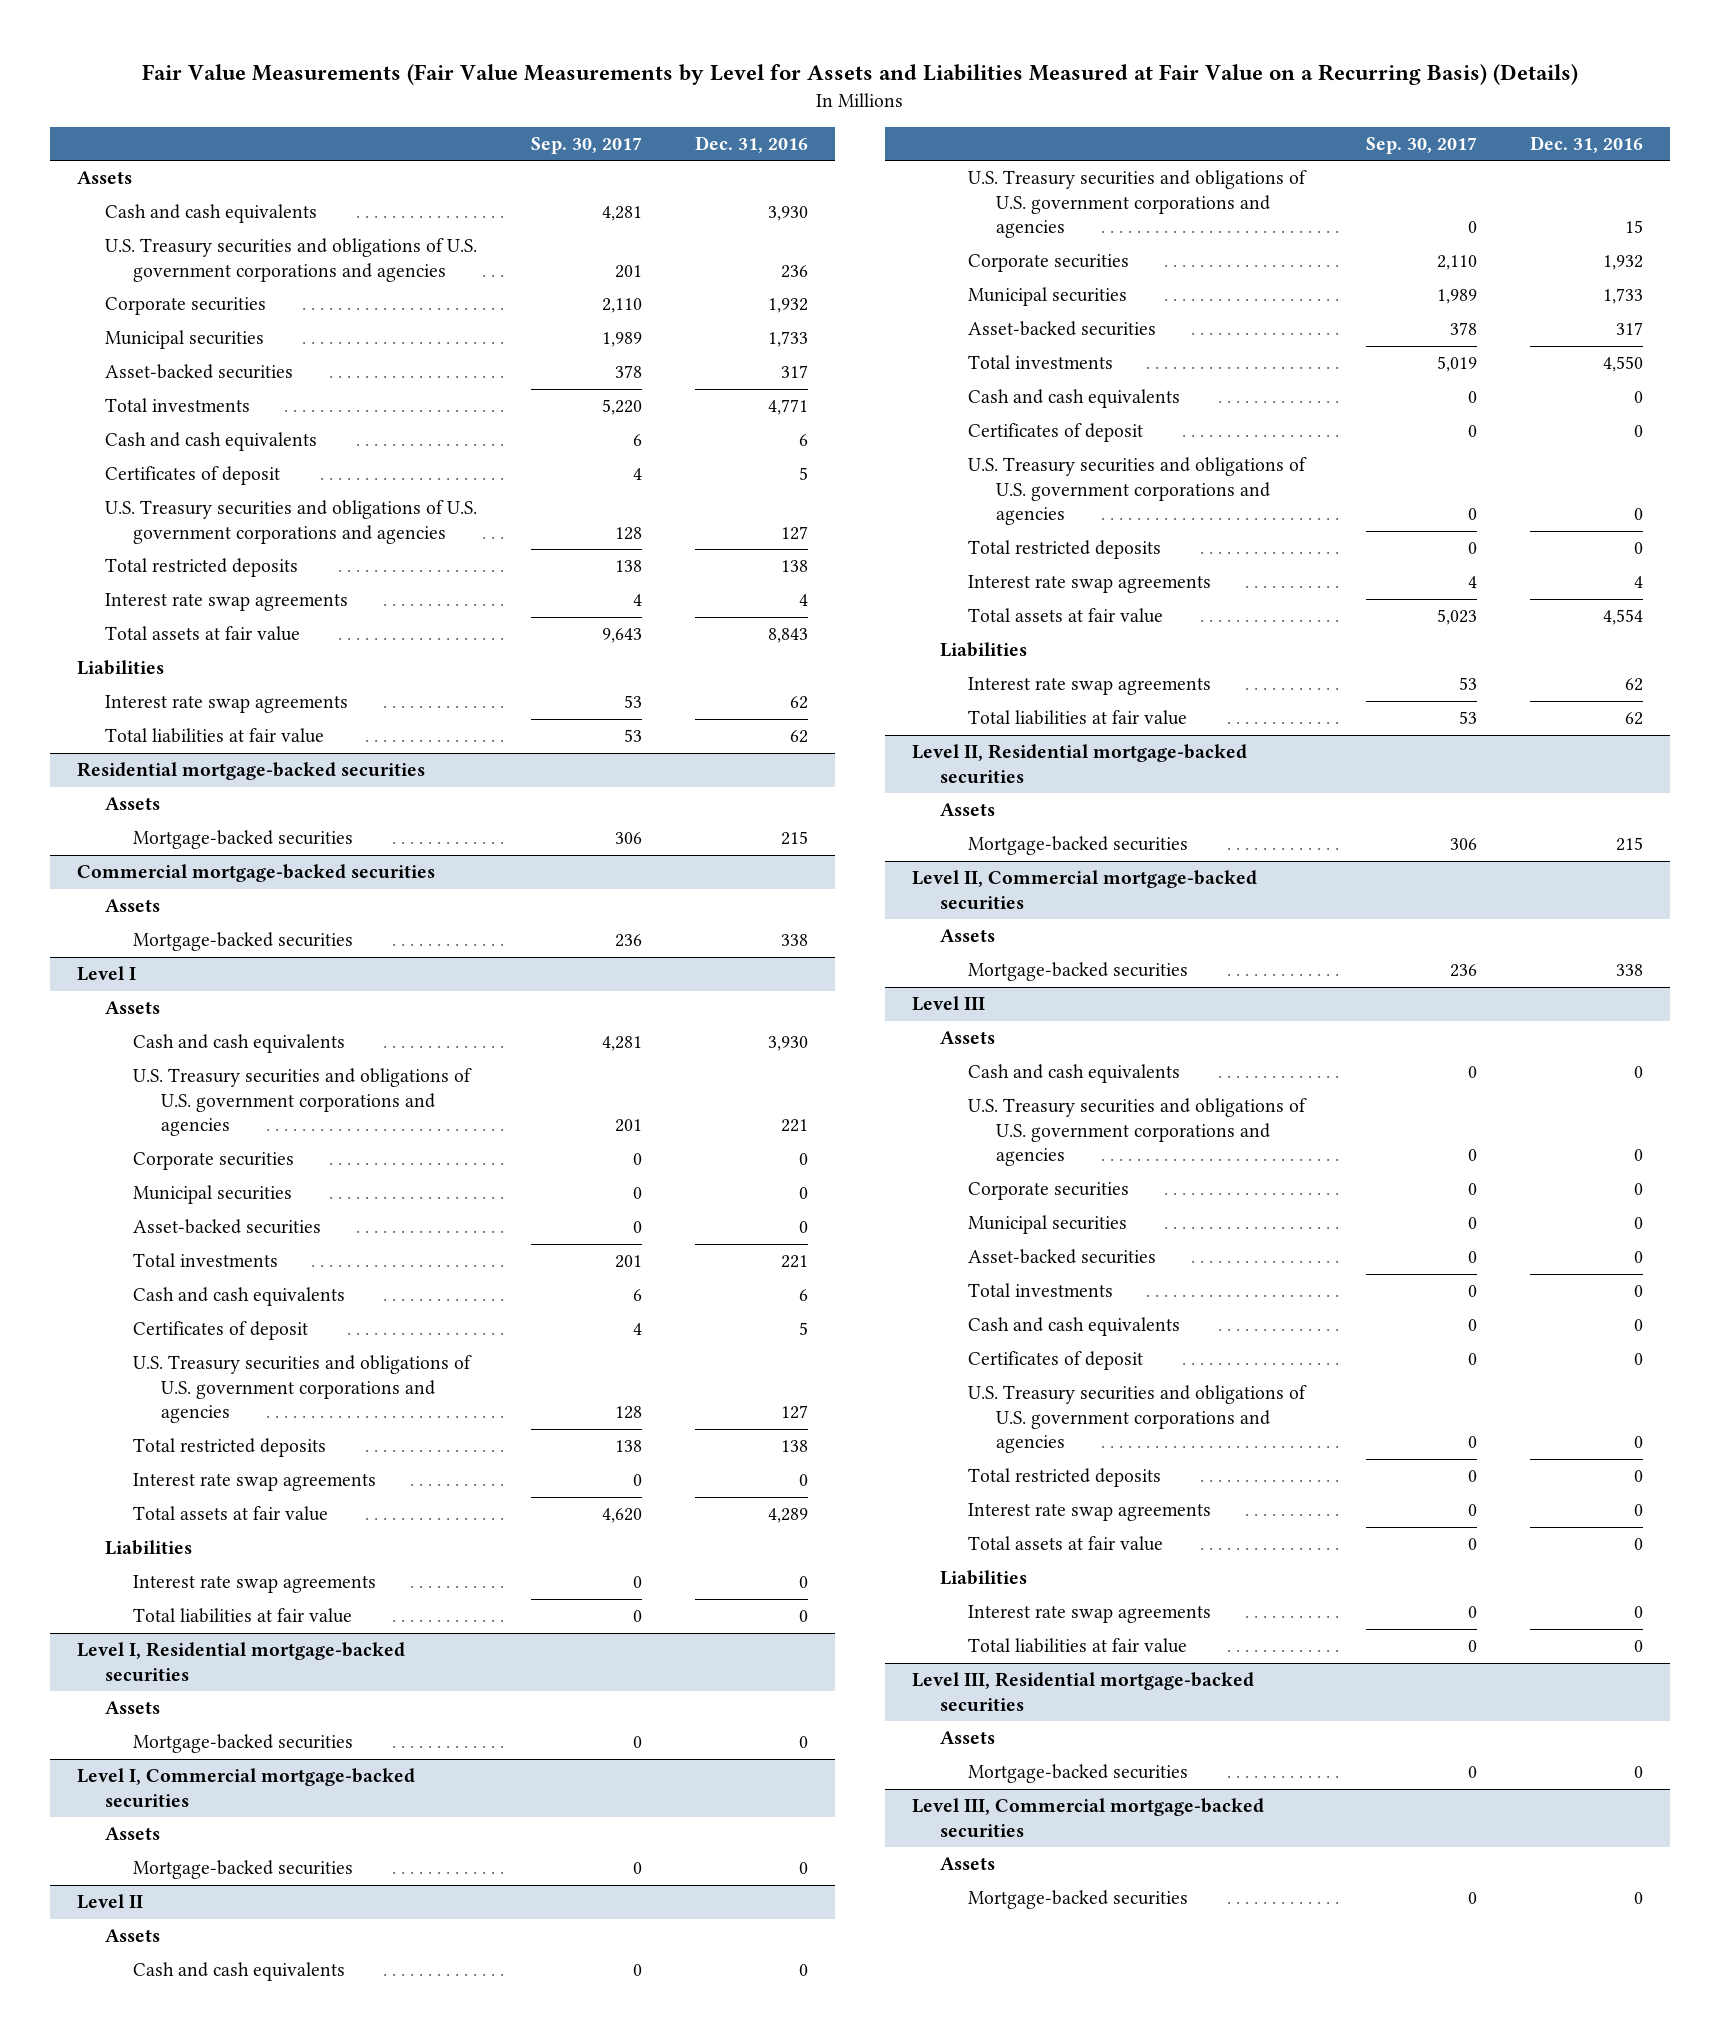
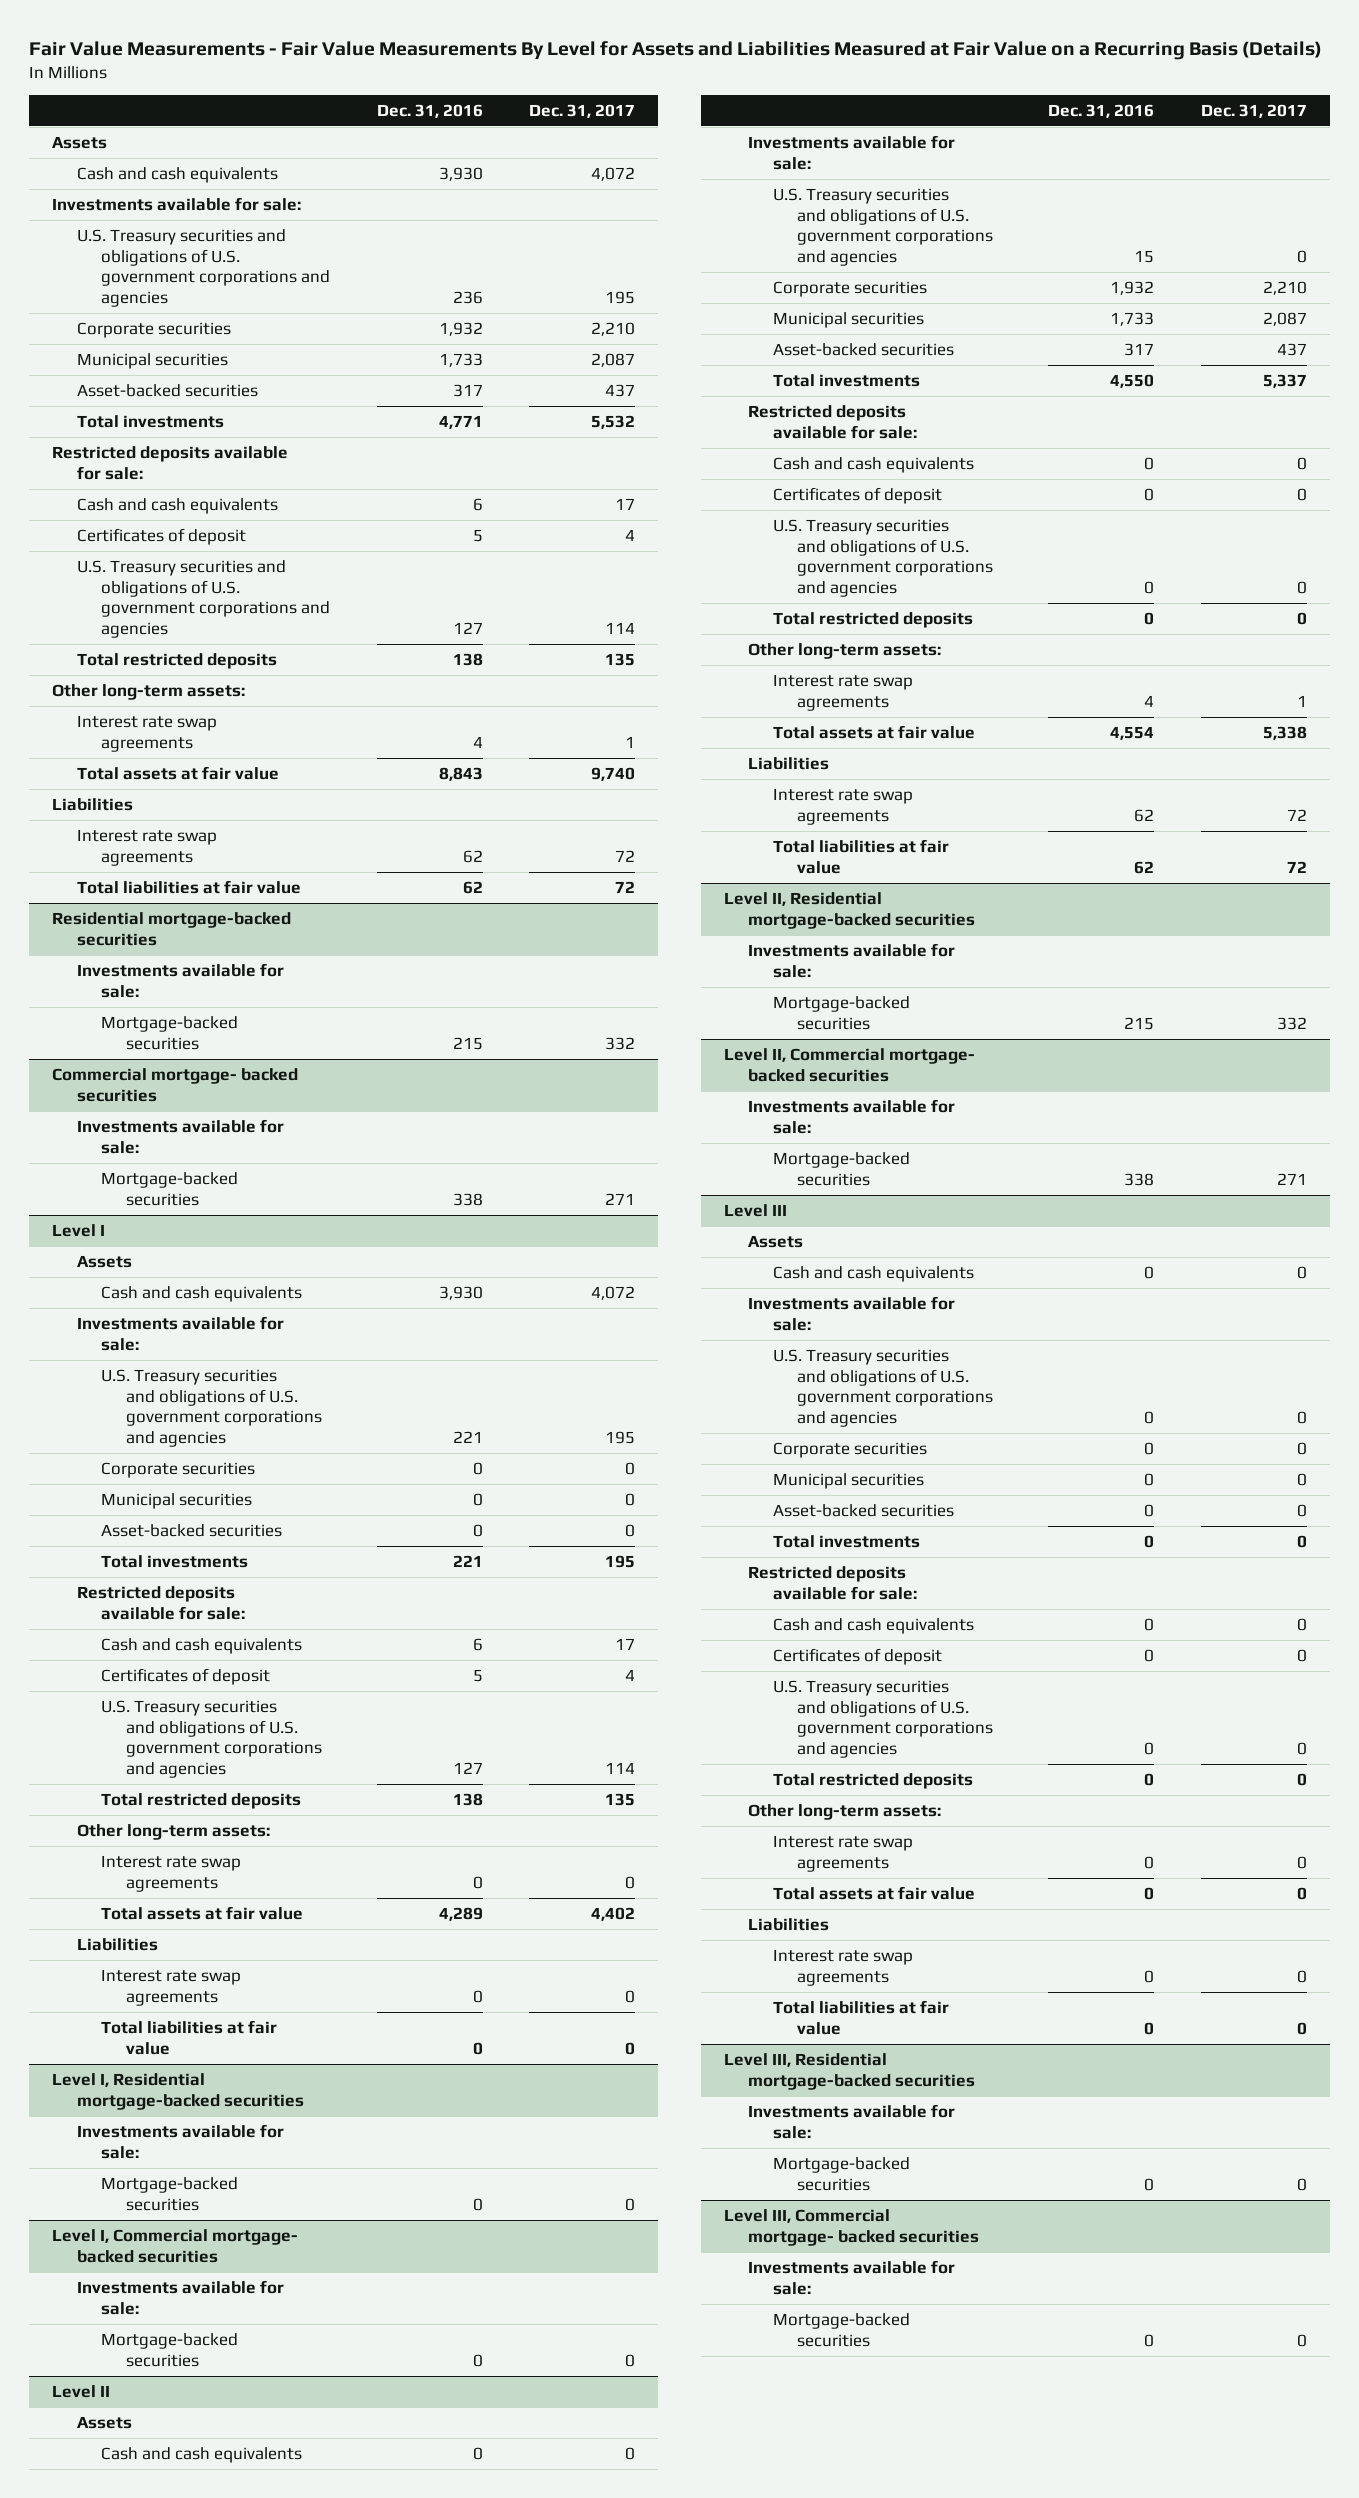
[142,64,1579,86] Fair Value Measurements (Fair Value Measurements by Level for Assets and Liabilities Measured at Fair Value on a Recurring Basis) (Details) -> [29,41,1323,61] Fair Value Measurements - Fair Value Measurements By Level for Assets and Liabilities Measured at Fair Value on a Recurring Basis (Details)
[530,136,642,154] Sep. 30, 2017 -> none
none -> [529,103,636,118] Dec. 31, 2017
none -> [52,196,302,211] Investments available for sale:
none -> [52,445,289,480] Restricted deposits available for sale:
none -> [52,683,246,700] Other long-term assets:
[104,797,160,811] Assets -> none
none -> [76,962,284,998] Investments available for sale:
[104,899,160,913] Assets -> none
[76,864,435,883] Commercial mortgage-backed securities -> [52,1067,299,1102] Commercial mortgage- backed securities
none -> [76,1118,284,1154] Investments available for sale:
none -> [76,1315,284,1351] Investments available for sale:
none -> [76,1585,246,1620] Restricted deposits available for sale:
none -> [76,1823,270,1840] Other long-term assets:
[104,1701,160,1715] Assets -> none
none -> [76,2123,284,2159] Investments available for sale:
[104,1827,160,1841] Assets -> none
[76,1768,415,1808] Level I, Commercial mortgage-backed securities -> [52,2228,299,2263] Level I, Commercial mortgage- backed securities
none -> [76,2279,284,2315] Investments available for sale:
none -> [748,134,956,170] Investments available for sale:
none -> [748,404,917,439] Restricted deposits available for sale:
none -> [748,642,942,659] Other long-term assets:
[939,803,995,817] Assets -> none
none -> [748,942,956,978] Investments available for sale:
[939,929,995,943] Assets -> none
[911,870,1257,910] Level II, Commercial mortgage-backed securities -> [723,1047,975,1082] Level II, Commercial mortgage- backed securities
none -> [748,1098,956,1134] Investments available for sale:
none -> [748,1295,956,1331] Investments available for sale:
none -> [748,1565,917,1600] Restricted deposits available for sale:
none -> [748,1803,942,1820] Other long-term assets:
[939,1731,995,1745] Assets -> none
none -> [748,2103,956,2139] Investments available for sale:
[939,1857,995,1871] Assets -> none
[911,1798,1264,1838] Level III, Commercial mortgage-backed securities -> [723,2208,980,2246] Level III, Commercial mortgage- backed securities
none -> [748,2259,956,2295] Investments available for sale:

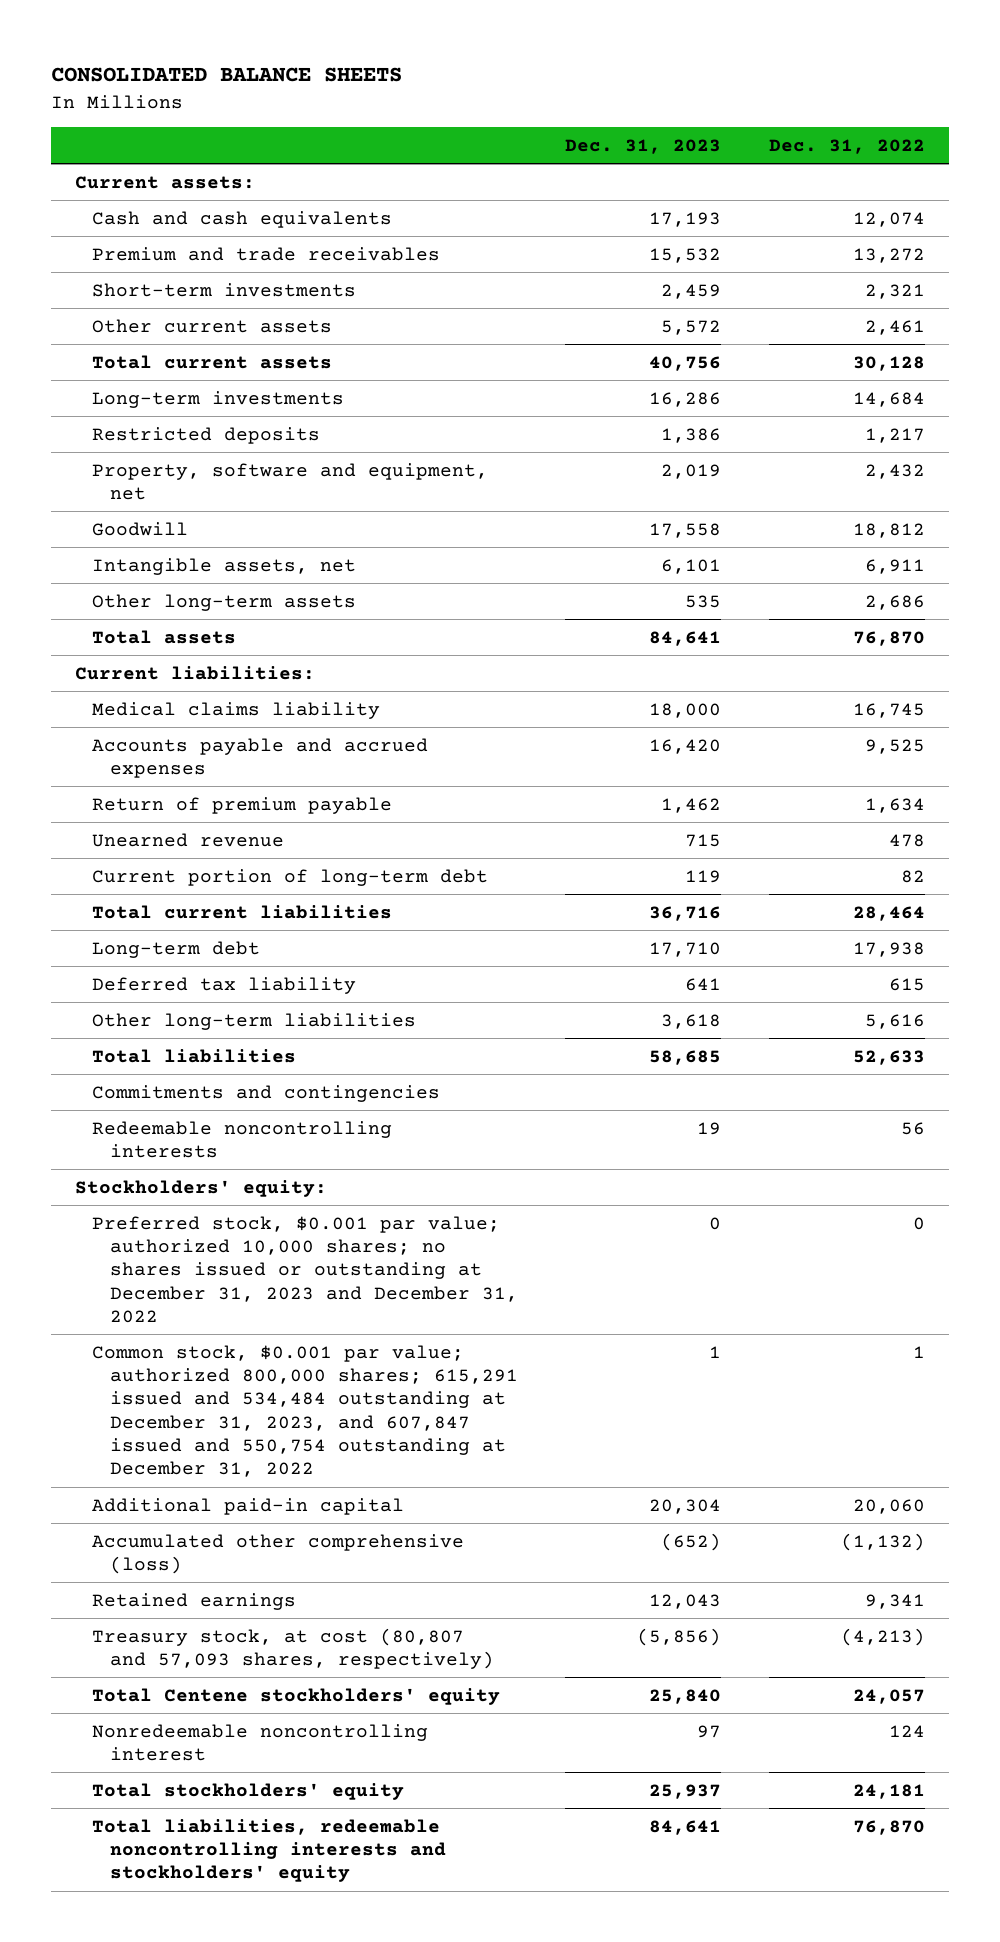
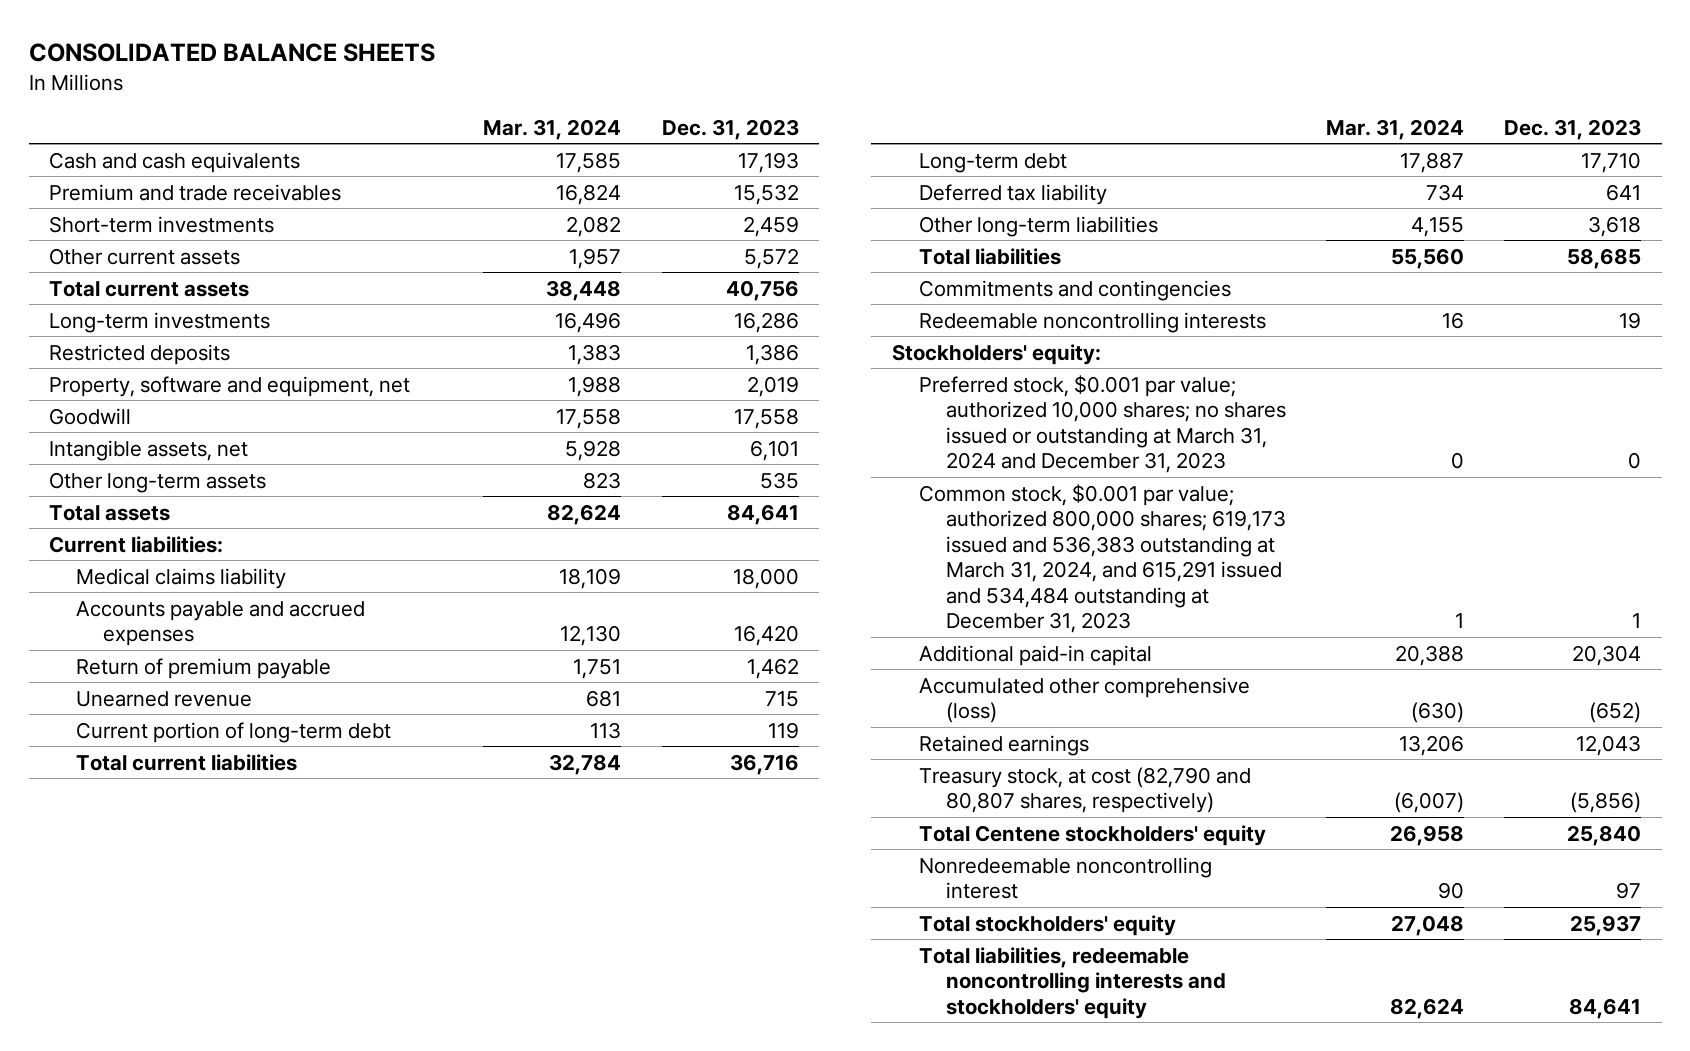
[769,138,926,154] Dec. 31, 2022 -> none
none -> [483,118,622,140] Mar. 31, 2024
[75,175,256,189] Current assets: -> none
[92,1215,518,1324] Preferred stock, $0.001 par value; authorized 10,000 shares; no shares issued or outstanding at December 31, 2023 and December 31, 2022 -> [918,374,1286,474] Preferred stock, $0.001 par value; authorized 10,000 shares; no shares issued or outstanding at March 31, 2024 and December 31, 2023
[92,1344,518,1478] Common stock, $0.001 par value; authorized 800,000 shares; 615,291 issued and 534,484 outstanding at December 31, 2023, and 607,847 issued and 550,754 outstanding at December 31, 2022 -> [918,483,1286,634] Common stock, $0.001 par value; authorized 800,000 shares; 619,173 issued and 536,383 outstanding at March 31, 2024, and 615,291 issued and 534,484 outstanding at December 31, 2023
[92,1627,494,1670] Treasury stock, at cost (80,807 and 57,093 shares, respectively) -> [918,766,1251,814] Treasury stock, at cost (82,790 and 80,807 shares, respectively)

